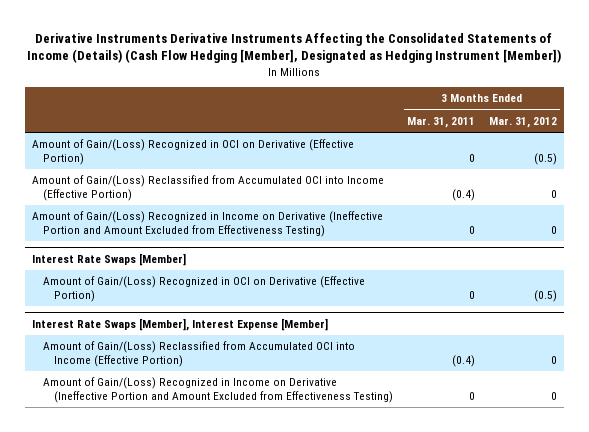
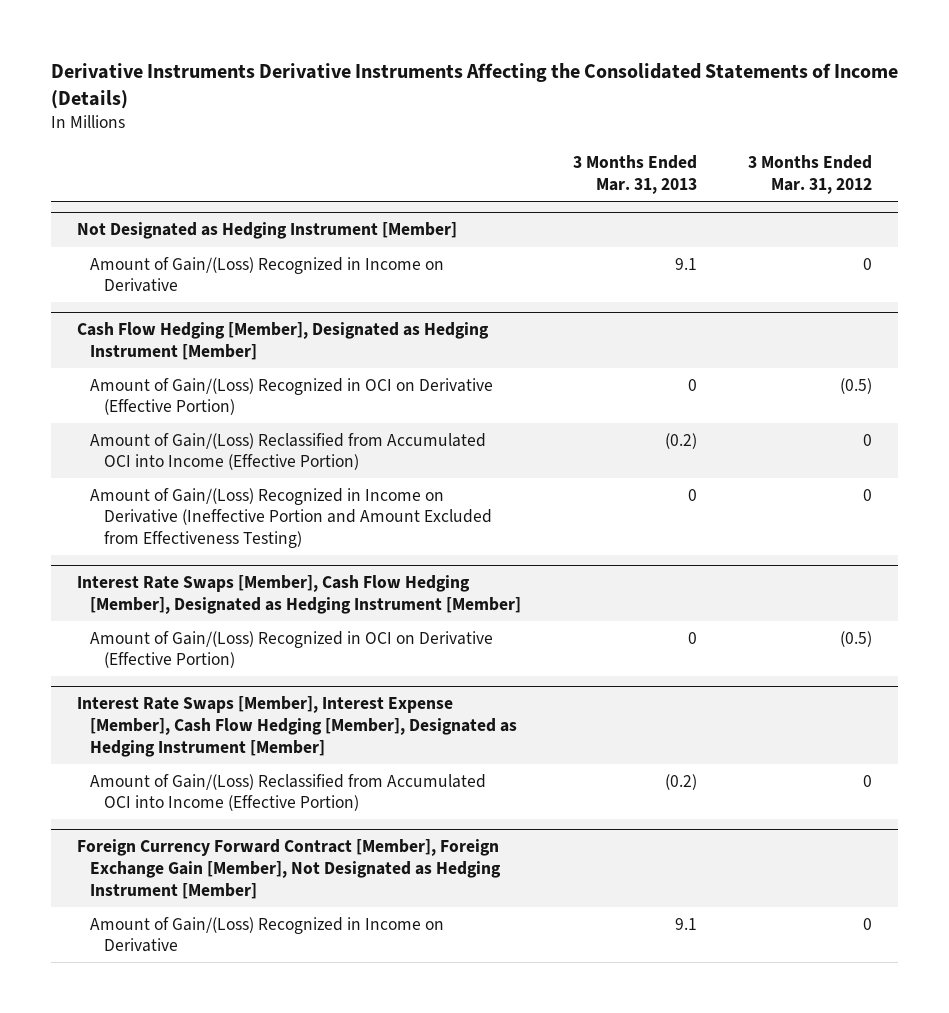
[27,32,562,64] Derivative Instruments Derivative Instruments Affecting the Consolidated Statements of Income (Details) (Cash Flow Hedging [Member], Designated as Hedging Instrument [Member]) -> [50,62,898,109] Derivative Instruments Derivative Instruments Affecting the Consolidated Statements of Income (Details)
[406,116,475,128] Mar. 31, 2011 -> none
none -> [572,155,697,195] 3 Months Ended Mar. 31, 2013
none -> [76,222,457,240] Not Designated as Hedging Instrument [Member]
none -> [90,256,445,293] Amount of Gain/(Loss) Recognized in Income on Derivative
none -> [76,322,489,361] Cash Flow Hedging [Member], Designated as Hedging Instrument [Member]
[31,253,186,267] Interest Rate Swaps [Member] -> none
none -> [76,575,522,615] Interest Rate Swaps [Member], Cash Flow Hedging [Member], Designated as Hedging Instrument [Member]
[31,318,328,332] Interest Rate Swaps [Member], Interest Expense [Member] -> none
none -> [76,696,518,757] Interest Rate Swaps [Member], Interest Expense [Member], Cash Flow Hedging [Member], Designated as Hedging Instrument [Member]
none -> [76,839,502,899] Foreign Currency Forward Contract [Member], Foreign Exchange Gain [Member], Not Designated as Hedging Instrument [Member]
[43,377,394,404] Amount of Gain/(Loss) Recognized in Income on Derivative (Ineffective Portion and Amount Excluded from Effectiveness Testing) -> [90,916,445,953] Amount of Gain/(Loss) Recognized in Income on Derivative

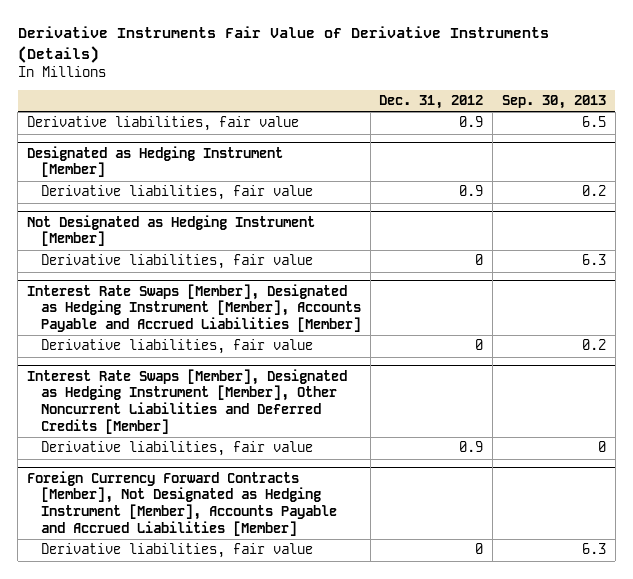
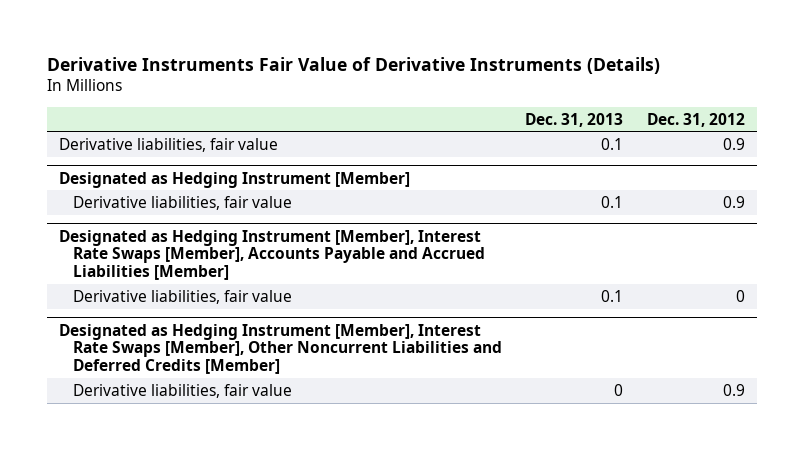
[501,95,606,110] Sep. 30, 2013 -> none
none -> [525,112,624,127] Dec. 31, 2013
[26,214,315,247] Not Designated as Hedging Instrument [Member] -> none
[41,254,314,270] Derivative liabilities, fair value -> none
[26,283,362,332] Interest Rate Swaps [Member], Designated as Hedging Instrument [Member], Accounts Payable and Accrued Liabilities [Member] -> [58,229,485,280] Designated as Hedging Instrument [Member], Interest Rate Swaps [Member], Accounts Payable and Accrued Liabilities [Member]
[26,368,347,434] Interest Rate Swaps [Member], Designated as Hedging Instrument [Member], Other Noncurrent Liabilities and Deferred Credits [Member] -> [58,323,502,374] Designated as Hedging Instrument [Member], Interest Rate Swaps [Member], Other Noncurrent Liabilities and Deferred Credits [Member]
[26,470,338,536] Foreign Currency Forward Contracts [Member], Not Designated as Hedging Instrument [Member], Accounts Payable and Accrued Liabilities [Member] -> none
[41,543,314,559] Derivative liabilities, fair value -> none

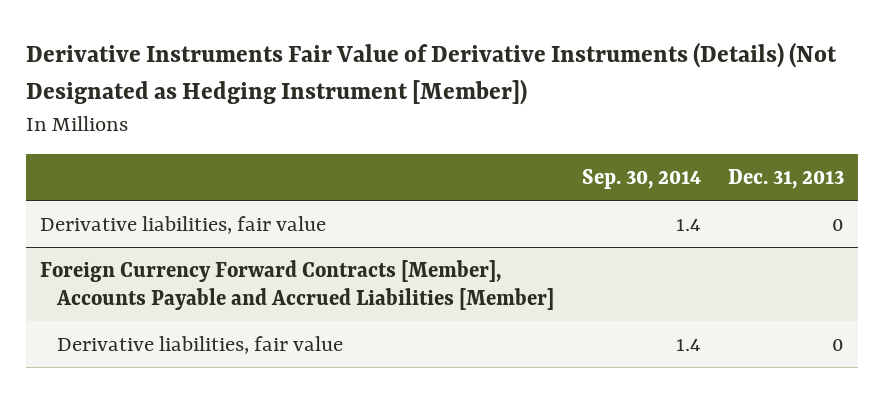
[47,56,661,74] Derivative Instruments Fair Value of Derivative Instruments (Details) -> [25,42,837,105] Derivative Instruments Fair Value of Derivative Instruments (Details) (Not Designated as Hedging Instrument [Member])
[647,112,746,127] Dec. 31, 2012 -> none
none -> [581,168,701,189] Sep. 30, 2014
[58,137,278,152] Derivative liabilities, fair value -> none
[58,171,410,188] Designated as Hedging Instrument [Member] -> none
[72,195,292,210] Derivative liabilities, fair value -> none
[58,229,485,280] Designated as Hedging Instrument [Member], Interest Rate Swaps [Member], Accounts Payable and Accrued Liabilities [Member] -> none
[72,289,292,304] Derivative liabilities, fair value -> none
[58,323,502,374] Designated as Hedging Instrument [Member], Interest Rate Swaps [Member], Other Noncurrent Liabilities and Deferred Credits [Member] -> none
none -> [39,259,554,310] Foreign Currency Forward Contracts [Member], Accounts Payable and Accrued Liabilities [Member]
none -> [56,335,343,354] Derivative liabilities, fair value

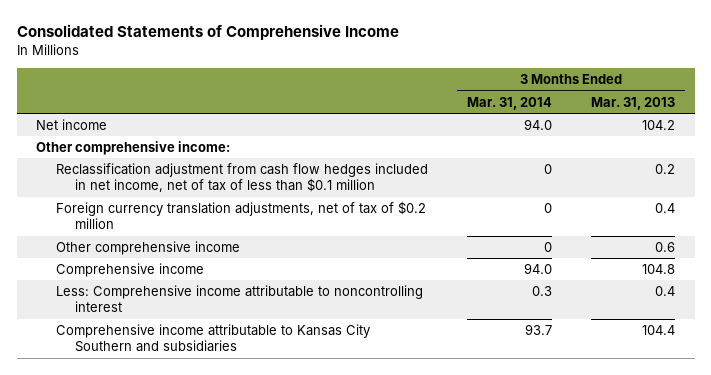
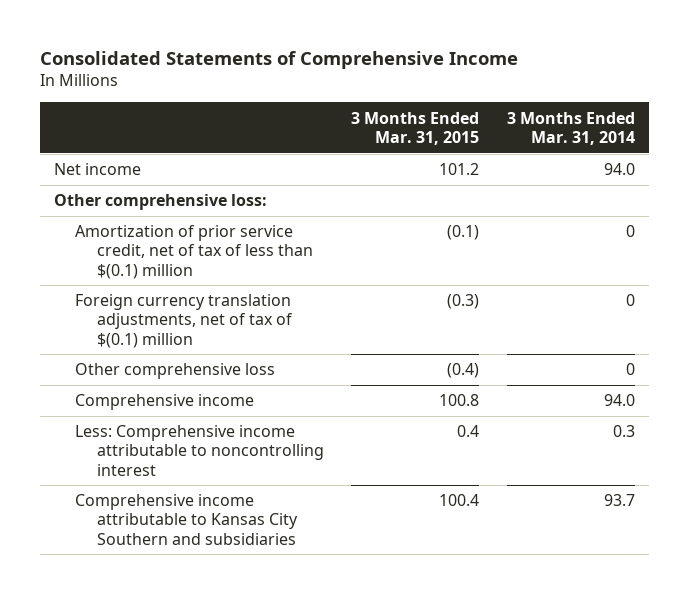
[591,96,676,110] Mar. 31, 2013 -> none
none -> [351,111,480,145] 3 Months Ended Mar. 31, 2015
[55,163,428,193] Reclassification adjustment from cash flow hedges included in net income, net of tax of less than $0.1 million -> none
[36,141,231,156] Other comprehensive income: -> [53,194,267,211] Other comprehensive loss:
none -> [75,225,313,279] Amortization of prior service credit, net of tax of less than $(0.1) million
[55,201,426,230] Foreign currency translation adjustments, net of tax of $0.2 million -> [75,294,293,348] Foreign currency translation adjustments, net of tax of $(0.1) million
[55,241,240,256] Other comprehensive income -> [75,363,276,380] Other comprehensive loss

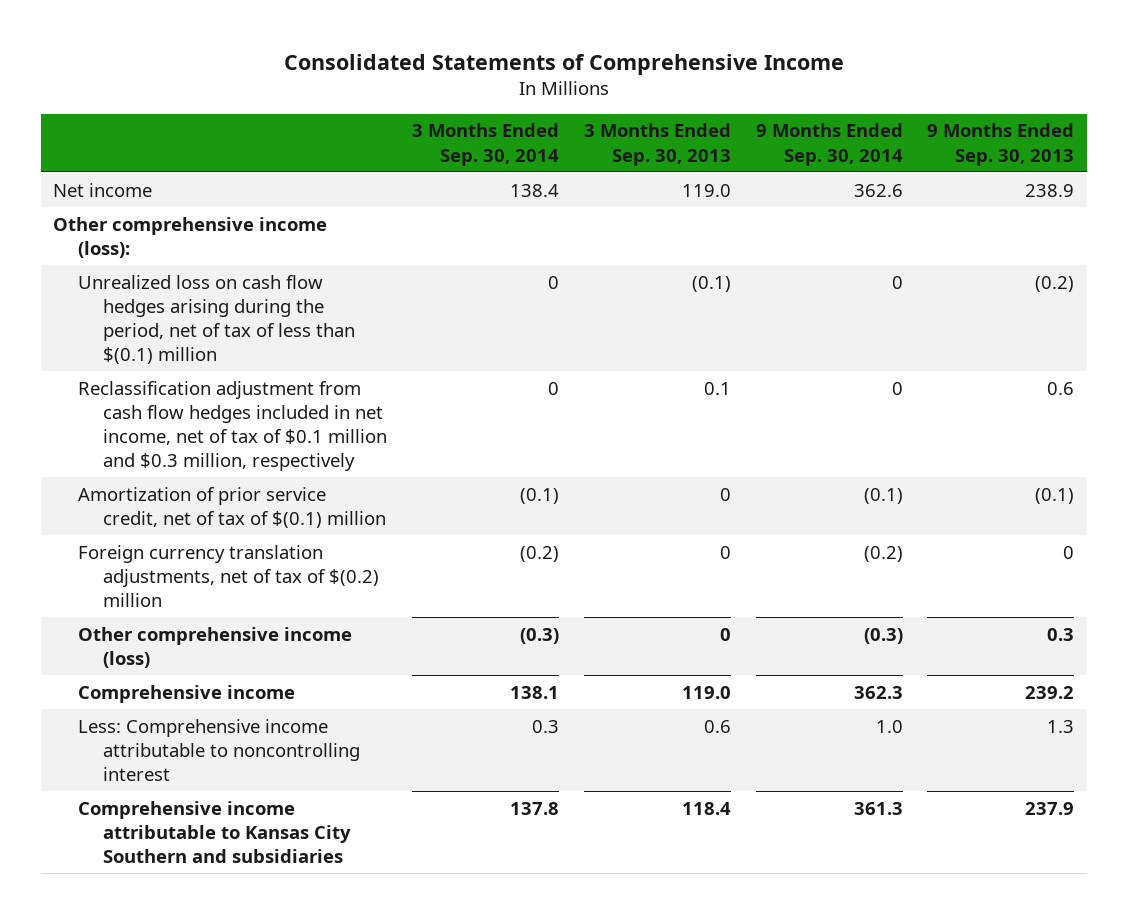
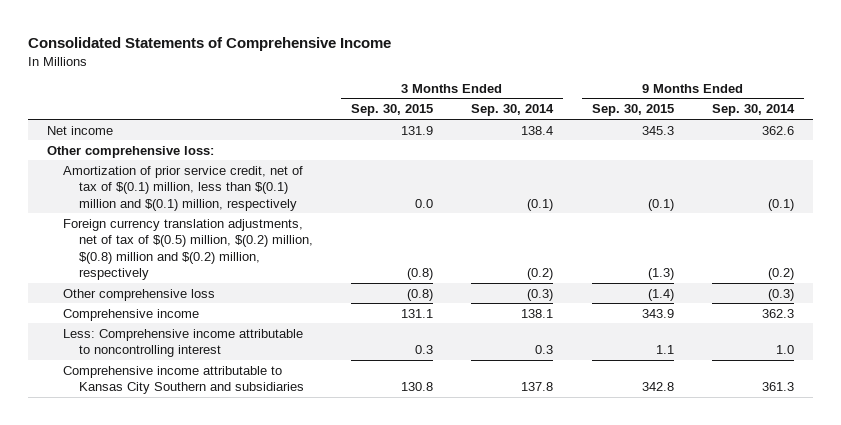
[583,123,731,166] 3 Months Ended Sep. 30, 2013 -> none
[927,123,1075,166] 9 Months Ended Sep. 30, 2013 -> none
none -> [351,104,434,117] Sep. 30, 2015
none -> [591,104,674,117] Sep. 30, 2015
[78,274,356,365] Unrealized loss on cash flow hedges arising during the period, net of tax of less than $(0.1) million -> none
[78,380,388,472] Reclassification adjustment from cash flow hedges included in net income, net of tax of $0.1 million and $0.3 million, respectively -> none
[52,216,327,258] Other comprehensive income (loss): -> [47,145,215,158] Other comprehensive loss:
[78,486,387,528] Amortization of prior service credit, net of tax of $(0.1) million -> [63,165,304,211] Amortization of prior service credit, net of tax of $(0.1) million, less than $(0.1) million and $(0.1) million, respectively
[78,544,380,607] Foreign currency translation adjustments, net of tax of $(0.2) million -> [63,218,313,281] Foreign currency translation adjustments, net of tax of $(0.5) million, $(0.2) million, $(0.8) million and $(0.2) million, respectively
[78,626,353,668] Other comprehensive income (loss) -> [63,288,216,301] Other comprehensive loss

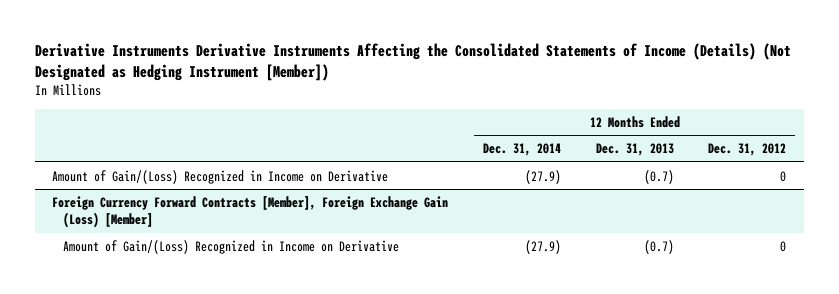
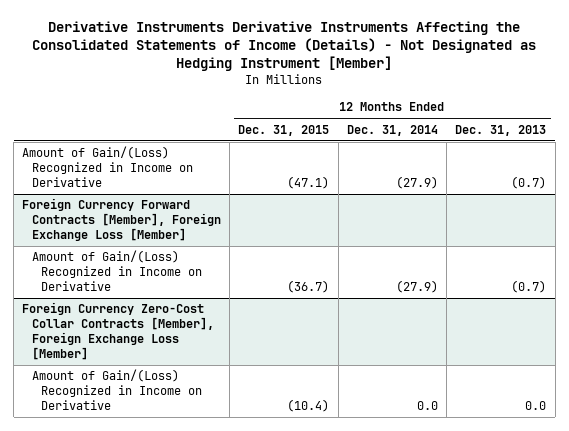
[35,43,792,82] Derivative Instruments Derivative Instruments Affecting the Consolidated Statements of Income (Details) (Not Designated as Hedging Instrument [Member]) -> [32,20,537,72] Derivative Instruments Derivative Instruments Affecting the Consolidated Statements of Income (Details) - Not Designated as Hedging Instrument [Member]
[708,143,787,157] Dec. 31, 2012 -> none
none -> [238,124,330,136] Dec. 31, 2015
[52,195,449,229] Foreign Currency Forward Contracts [Member], Foreign Exchange Gain (Loss) [Member] -> [22,198,221,241] Foreign Currency Forward Contracts [Member], Foreign Exchange Loss [Member]
none -> [22,302,214,360] Foreign Currency Zero-Cost Collar Contracts [Member], Foreign Exchange Loss [Member]
none -> [31,369,202,410] Amount of Gain/(Loss) Recognized in Income on Derivative

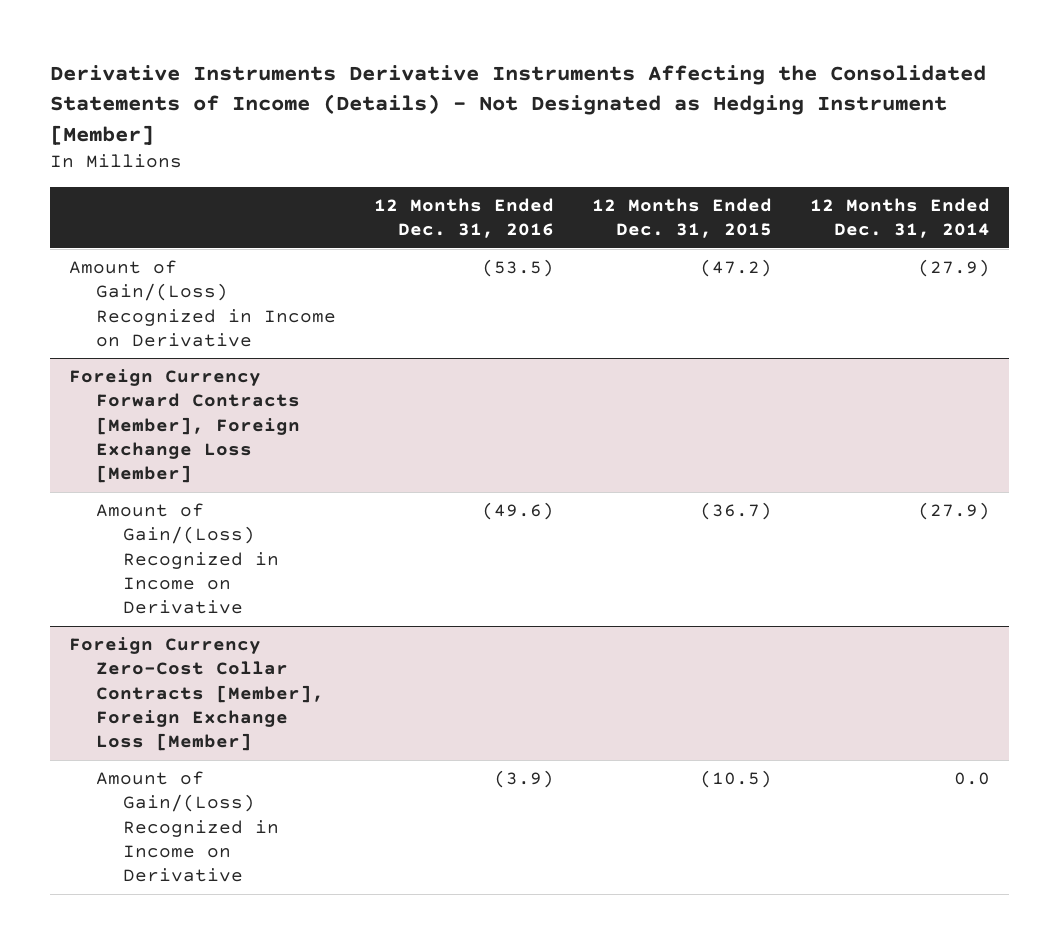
[455,124,547,136] Dec. 31, 2013 -> none
none -> [373,197,554,239] 12 Months Ended Dec. 31, 2016
[287,175,330,189] (47.1) -> [699,259,772,278] (47.2)
[287,398,330,412] (10.4) -> [699,770,772,789] (10.5)

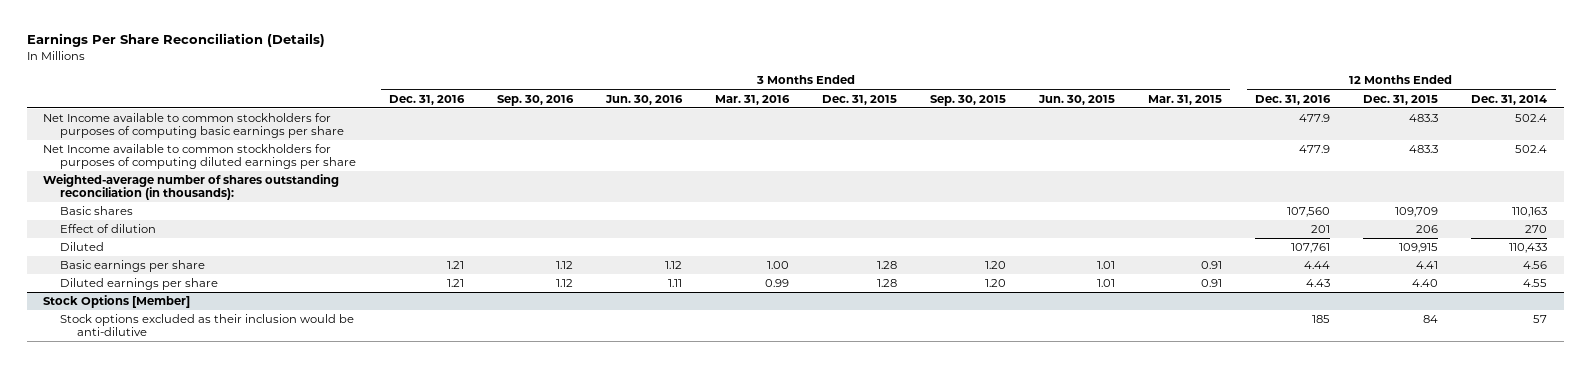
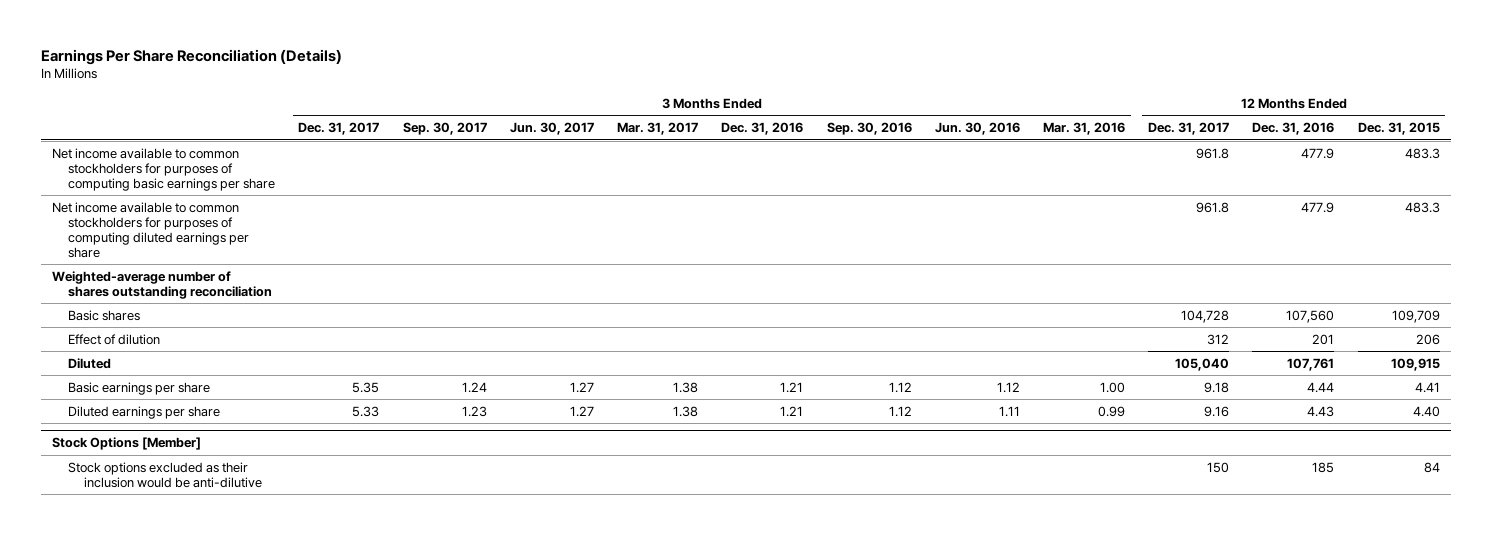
[822,94,898,105] Dec. 31, 2015 -> none
[930,94,1007,106] Sep. 30, 2015 -> none
[1038,94,1116,105] Jun. 30, 2015 -> none
[1148,94,1223,105] Mar. 31, 2015 -> none
[1471,94,1548,105] Dec. 31, 2014 -> none
none -> [298,122,380,136] Dec. 31, 2017
none -> [402,122,487,136] Sep. 30, 2017
none -> [509,122,594,136] Jun. 30, 2017
none -> [617,122,699,136] Mar. 31, 2017
none -> [1148,122,1230,136] Dec. 31, 2017
[43,113,344,139] Net Income available to common stockholders for purposes of computing basic earnings per share -> [52,147,276,191] Net income available to common stockholders for purposes of computing basic earnings per share
[43,144,356,170] Net Income available to common stockholders for purposes of computing diluted earnings per share -> [52,201,250,258] Net income available to common stockholders for purposes of computing diluted earnings per share
[43,174,340,201] Weighted-average number of shares outstanding reconciliation (in thousands): -> [52,270,273,299] Weighted-average number of shares outstanding reconciliation

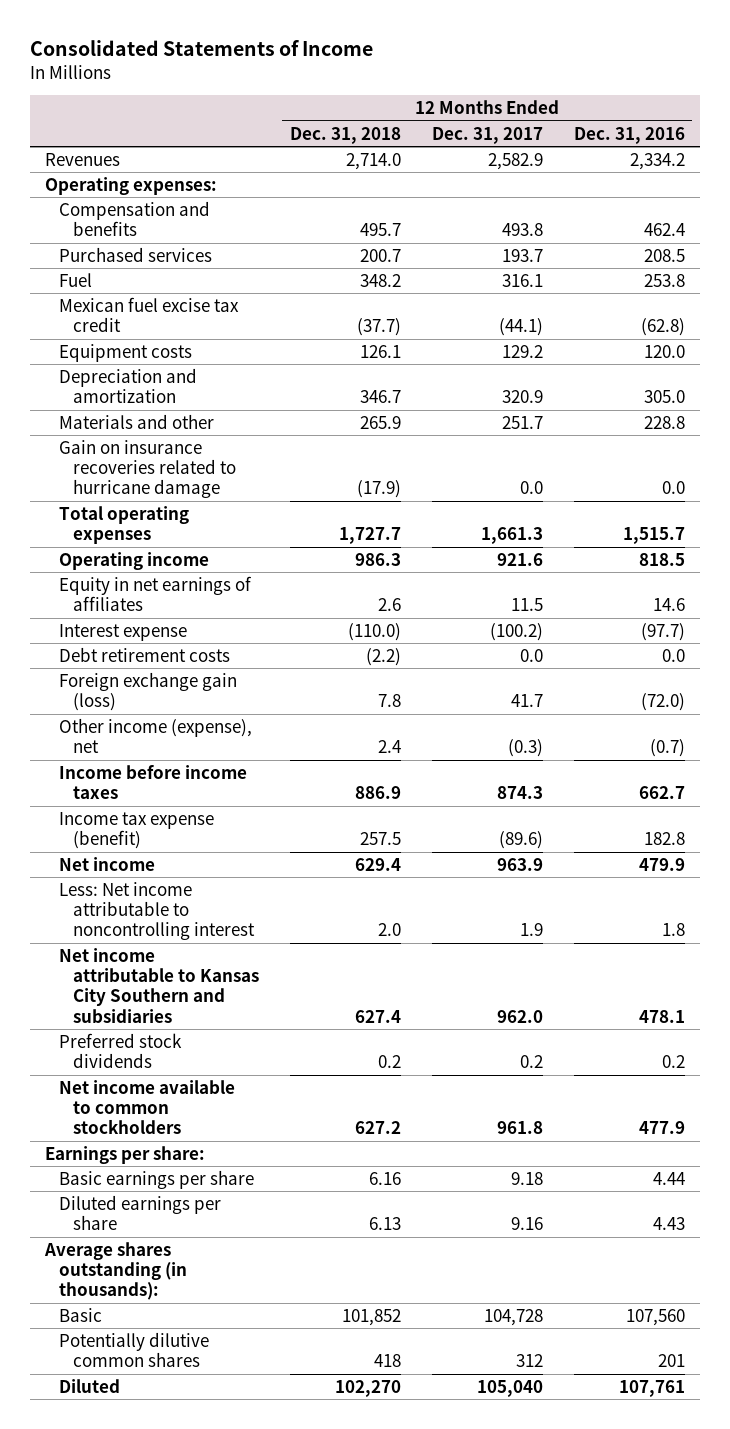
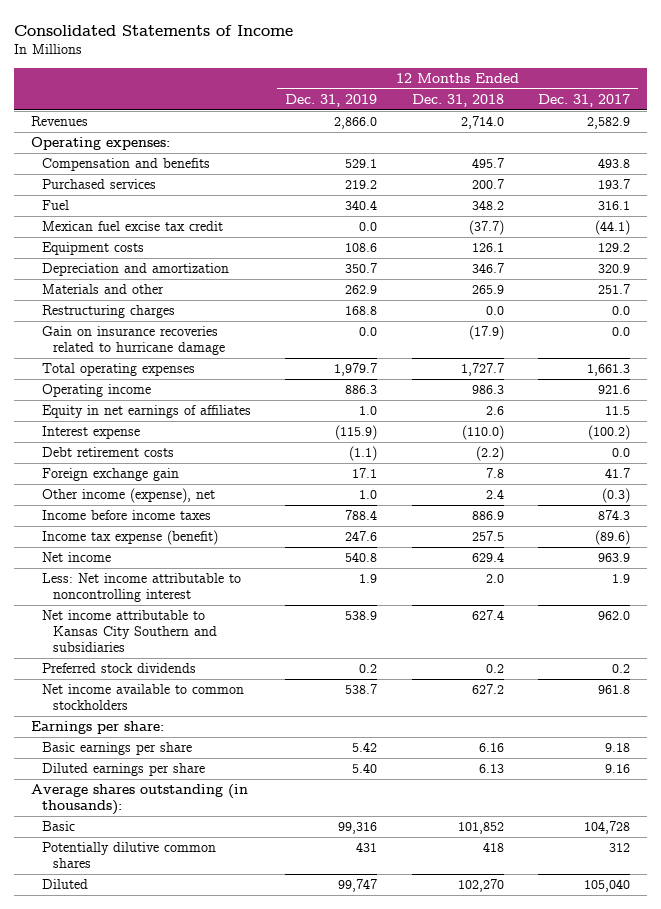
[573,126,685,144] Dec. 31, 2016 -> none
none -> [285,94,378,108] Dec. 31, 2019
none -> [42,305,176,319] Restructuring charges
[59,671,238,712] Foreign exchange gain (loss) -> [42,468,180,482] Foreign exchange gain

